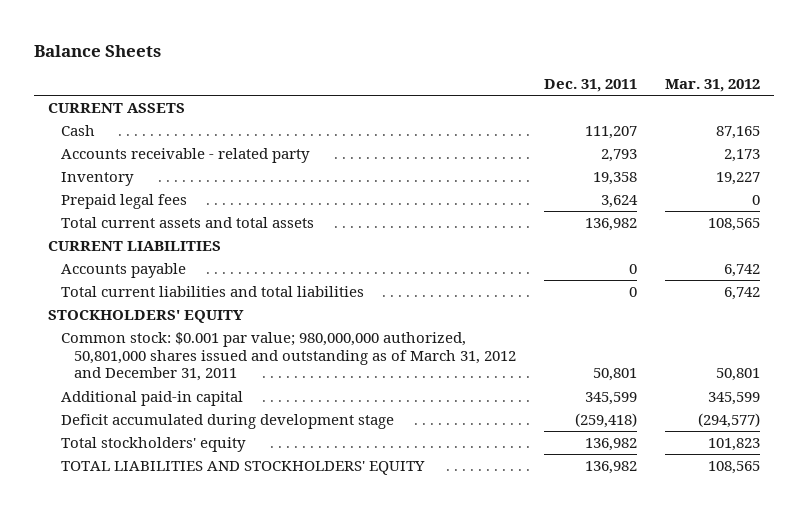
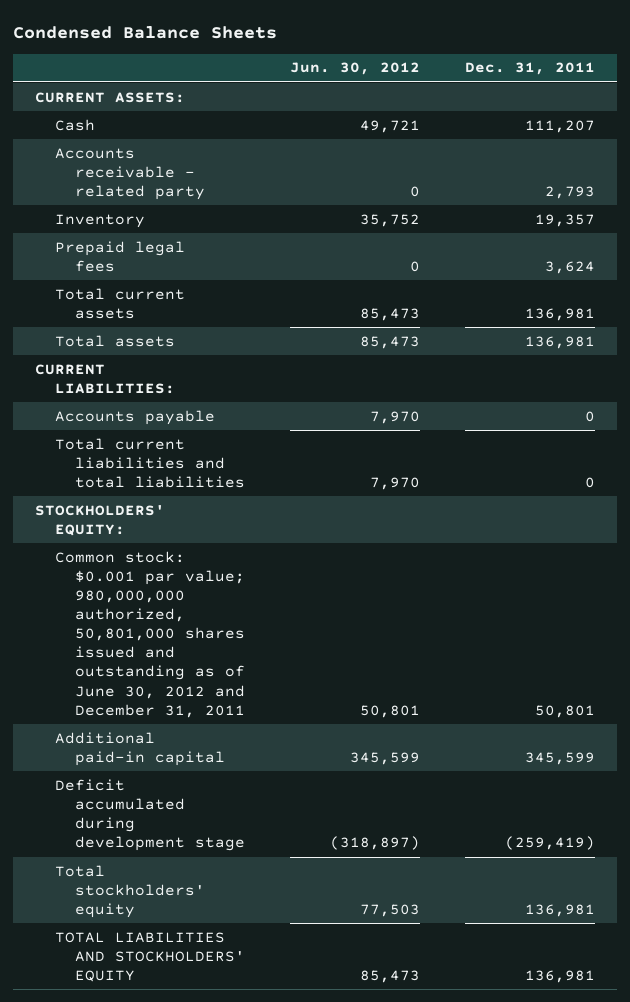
[33,44,161,57] Balance Sheets -> [12,25,277,39] Condensed Balance Sheets
[664,78,760,92] Mar. 31, 2012 -> none
none -> [289,62,420,76] Jun. 30, 2012
[47,103,185,114] CURRENT ASSETS -> [35,91,186,103] CURRENT ASSETS:
[592,172,637,186] 19,358 -> [534,213,595,227] 19,357
none -> [55,287,186,319] Total current assets
[60,217,314,229] Total current assets and total assets -> [55,334,176,347] Total assets
[584,218,637,232] 136,982 -> [524,335,595,349] 136,981
[47,241,221,252] CURRENT LIABILITIES -> [35,363,176,394] CURRENT LIABILITIES:
[47,310,244,324] STOCKHOLDERS' EQUITY -> [35,504,166,536] STOCKHOLDERS' EQUITY:
[60,332,516,382] Common stock: $0.001 par value; 980,000,000 authorized, 50,801,000 shares issued and outstanding as of March 31, 2012 and December 31, 2011 -> [55,550,245,718] Common stock: $0.001 par value; 980,000,000 authorized, 50,801,000 shares issued and outstanding as of June 30, 2012 and December 31, 2011
[574,413,637,429] (259,418) -> [504,836,595,851] (259,419)
[584,438,637,452] 136,982 -> [524,903,595,917] 136,981
[584,461,637,475] 136,982 -> [524,969,595,983] 136,981

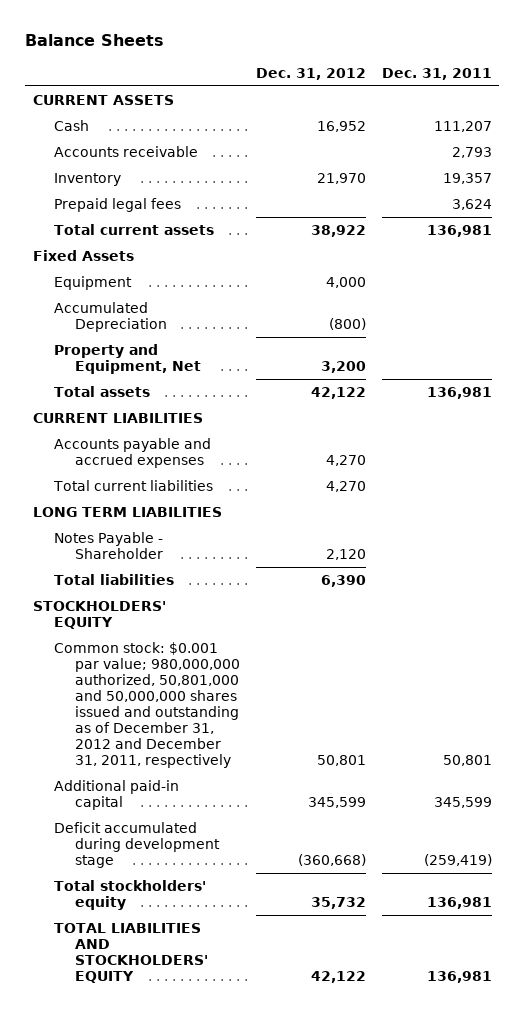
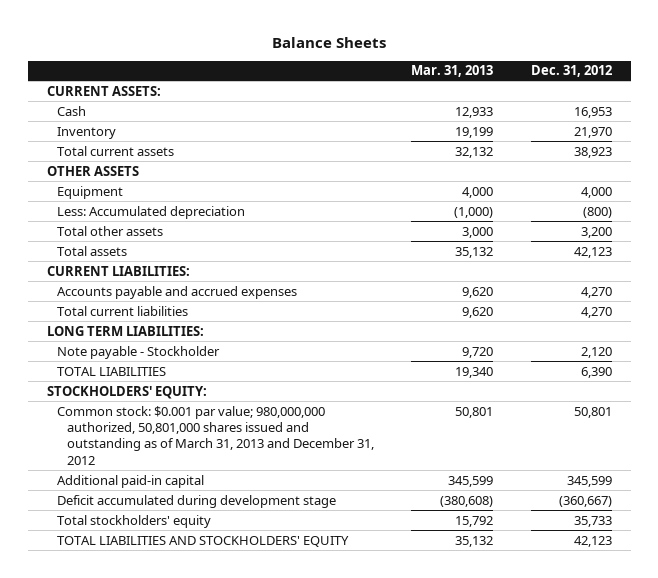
[381,67,492,80] Dec. 31, 2011 -> none
none -> [411,65,494,78] Mar. 31, 2013
[54,145,199,157] Accounts receivable -> none
[32,94,174,105] CURRENT ASSETS -> [46,85,161,96] CURRENT ASSETS:
[316,120,366,132] 16,952 -> [573,106,612,118] 16,953
[54,197,182,212] Prepaid legal fees -> none
[32,249,134,261] Fixed Assets -> none
[310,224,366,237] 38,922 -> [573,146,612,158] 38,923
none -> [46,165,139,176] OTHER ASSETS
[54,343,202,374] Property and Equipment, Net -> none
[54,301,168,332] Accumulated Depreciation -> [56,205,245,219] Less: Accumulated depreciation
none -> [56,225,163,236] Total other assets
[310,386,366,399] 42,122 -> [573,246,612,258] 42,123
[32,412,203,423] CURRENT LIABILITIES -> [46,265,190,276] CURRENT LIABILITIES:
[32,506,222,517] LONG TERM LIABILITIES -> [46,325,204,336] LONG TERM LIABILITIES:
[54,531,164,559] Notes Payable - Shareholder -> [56,345,220,359] Note payable - Stockholder
[54,573,175,585] Total liabilities -> [56,366,166,376] TOTAL LIABILITIES
[32,600,166,629] STOCKHOLDERS' EQUITY -> [46,385,207,399] STOCKHOLDERS' EQUITY:
[54,641,241,768] Common stock: $0.001 par value; 980,000,000 authorized, 50,801,000 and 50,000,000 shares issued and outstanding as of December 31, 2012 and December 31, 2011, respectively -> [56,405,374,465] Common stock: $0.001 par value; 980,000,000 authorized, 50,801,000 shares issued and outstanding as of March 31, 2013 and December 31, 2012
[297,853,366,866] (360,668) -> [558,495,612,507] (360,667)
[310,896,366,909] 35,732 -> [573,515,612,527] 35,733
[310,970,366,983] 42,122 -> [573,535,612,547] 42,123

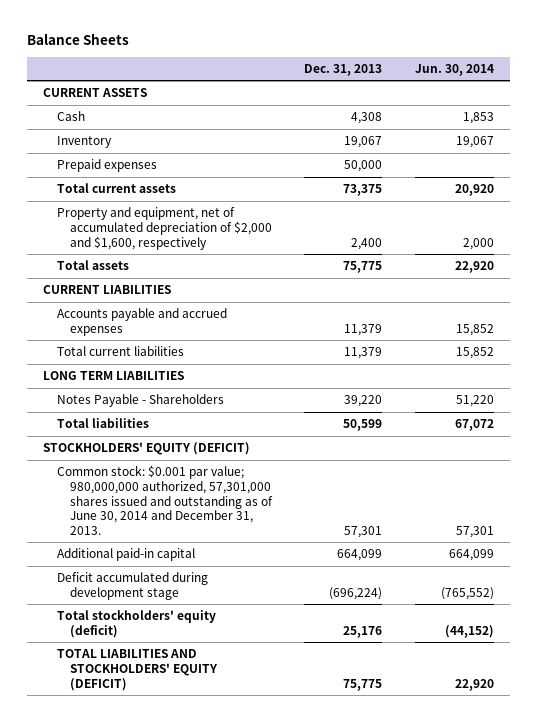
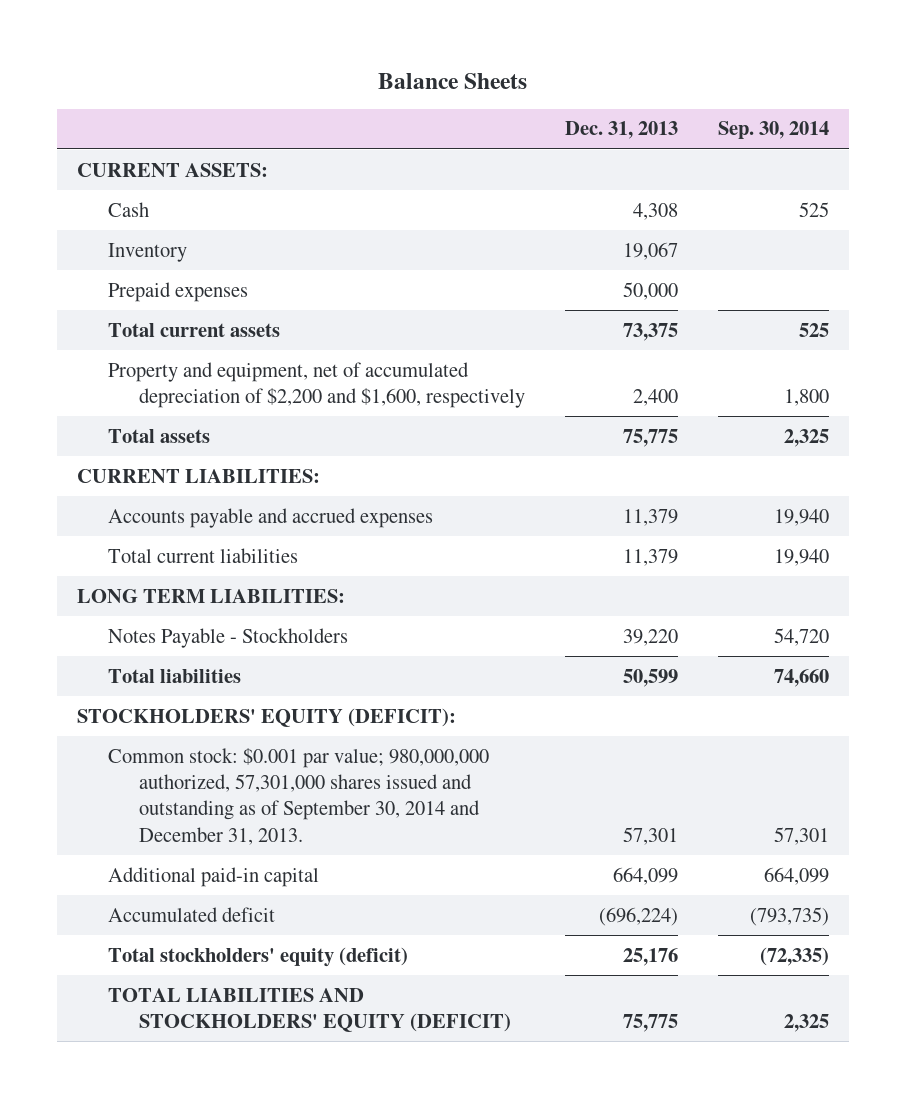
[414,63,494,76] Jun. 30, 2014 -> none
none -> [718,121,830,140] Sep. 30, 2014
[42,88,147,98] CURRENT ASSETS -> [76,162,268,177] CURRENT ASSETS:
[56,207,273,250] Property and equipment, net of accumulated depreciation of $2,000 and $1,600, respectively -> [108,361,526,408] Property and equipment, net of accumulated depreciation of $2,200 and $1,600, respectively
[42,285,171,295] CURRENT LIABILITIES -> [76,468,320,483] CURRENT LIABILITIES:
[42,371,184,381] LONG TERM LIABILITIES -> [76,588,345,603] LONG TERM LIABILITIES:
[56,394,224,408] Notes Payable - Shareholders -> [108,627,349,648] Notes Payable - Stockholders
[42,442,250,456] STOCKHOLDERS' EQUITY (DEFICIT) -> [76,707,456,727] STOCKHOLDERS' EQUITY (DEFICIT):
[56,465,274,535] Common stock: $0.001 par value; 980,000,000 authorized, 57,301,000 shares issued and outstanding as of June 30, 2014 and December 31, 2013. -> [108,747,490,845] Common stock: $0.001 par value; 980,000,000 authorized, 57,301,000 shares issued and outstanding as of September 30, 2014 and December 31, 2013.
[56,572,208,600] Deficit accumulated during development stage -> [108,906,276,922] Accumulated deficit

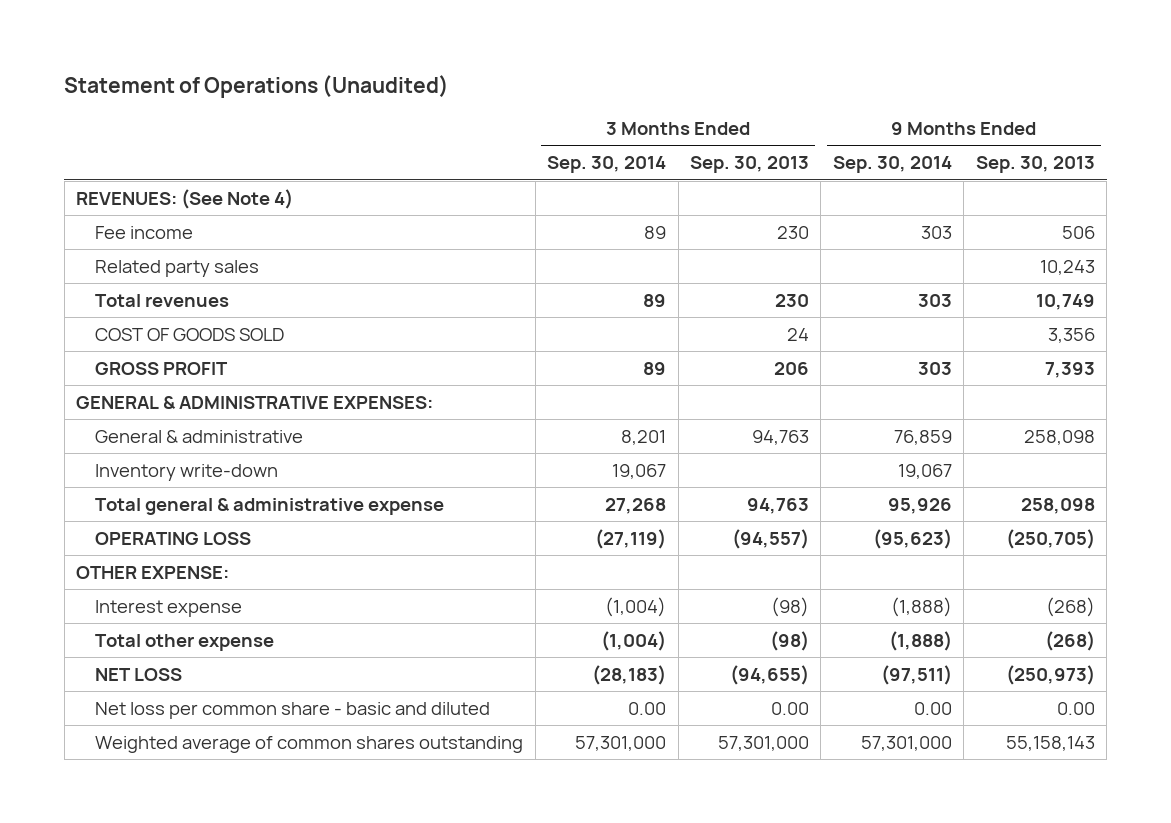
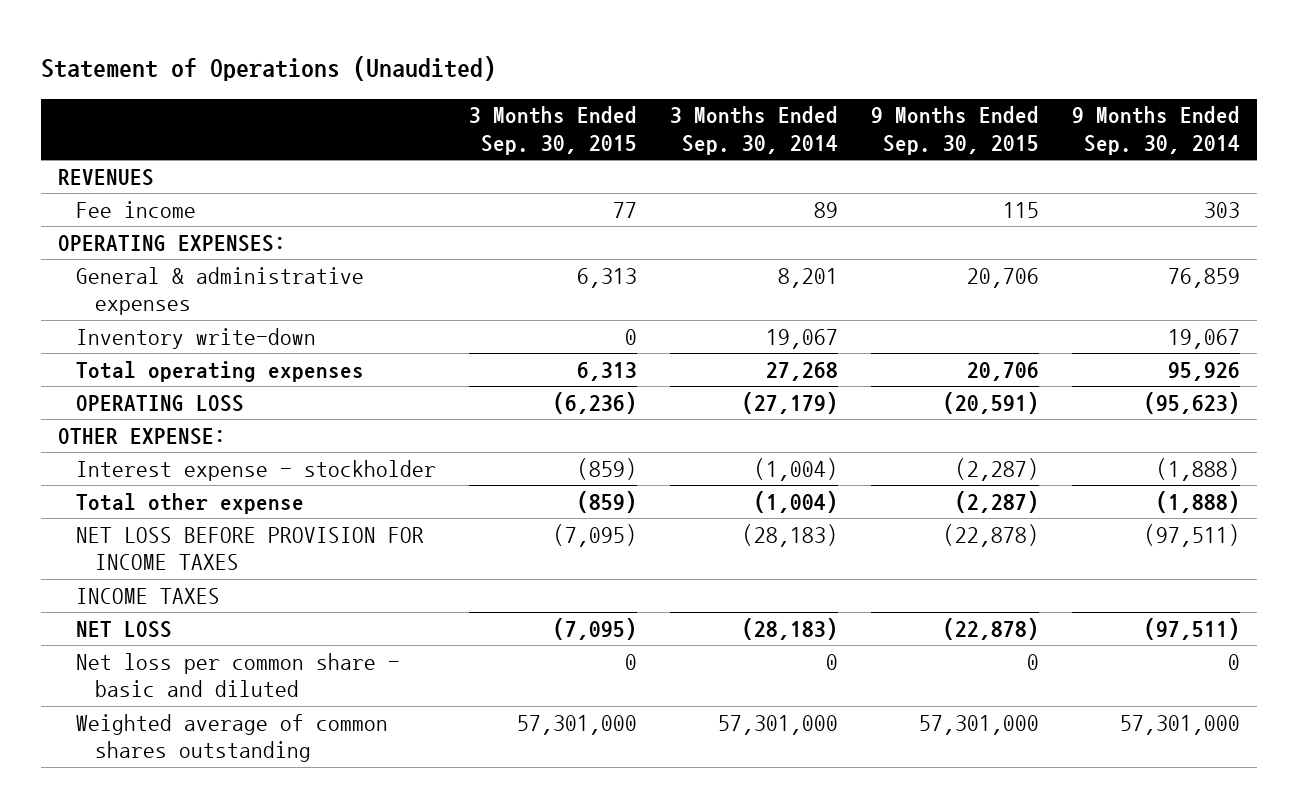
[689,156,809,174] Sep. 30, 2013 -> none
[975,156,1095,174] Sep. 30, 2013 -> none
none -> [469,106,638,155] 3 Months Ended Sep. 30, 2015
none -> [871,106,1040,155] 9 Months Ended Sep. 30, 2015
[76,188,294,209] REVENUES: (See Note 4) -> [57,168,154,186] REVENUES
[95,259,260,277] Related party sales -> none
[95,293,230,307] Total revenues -> none
[95,327,285,341] COST OF GOODS SOLD -> none
[95,361,229,375] GROSS PROFIT -> none
[76,395,434,409] GENERAL & ADMINISTRATIVE EXPENSES: -> none
none -> [57,234,286,252] OPERATING EXPENSES:
[95,429,304,443] General & administrative -> [76,266,365,316] General & administrative expenses
[95,497,445,515] Total general & administrative expense -> [76,360,365,382] Total operating expenses
[595,528,667,549] (27,119) -> [742,391,839,414] (27,179)
[95,599,243,617] Interest expense -> [76,459,437,481] Interest expense - stockholder
none -> [76,526,425,571] NET LOSS BEFORE PROVISION FOR INCOME TAXES
none -> [76,587,221,604] INCOME TAXES
[628,701,667,715] 0.00 -> [826,653,839,670] 0
[913,701,952,715] 0.00 -> [1228,653,1241,670] 0

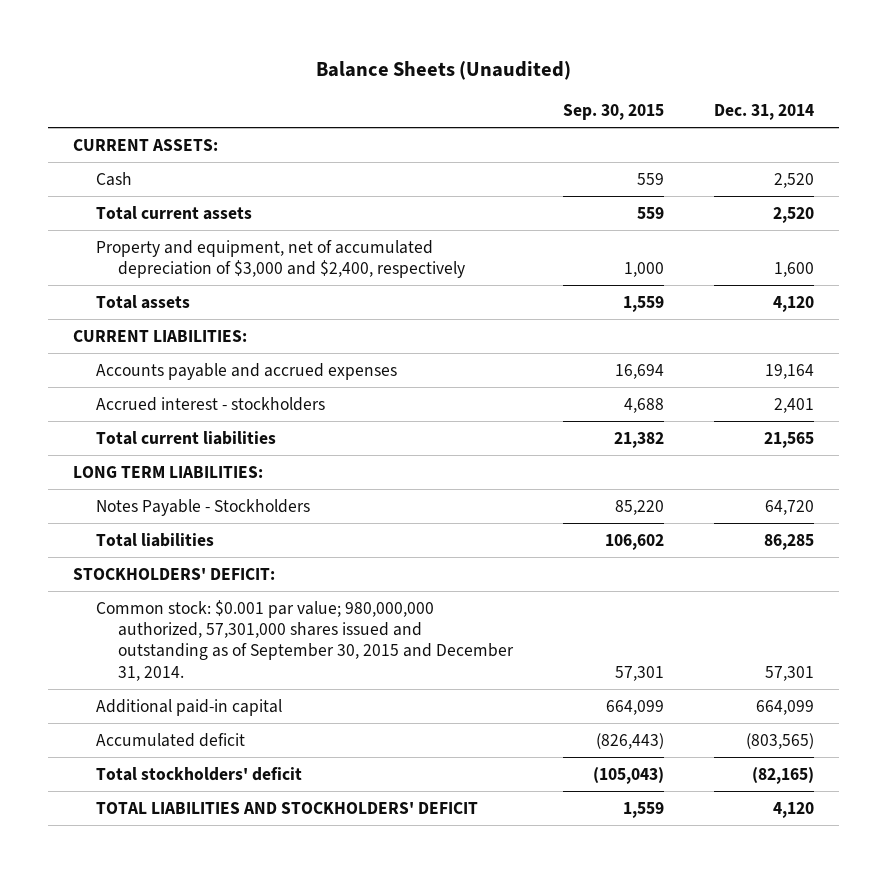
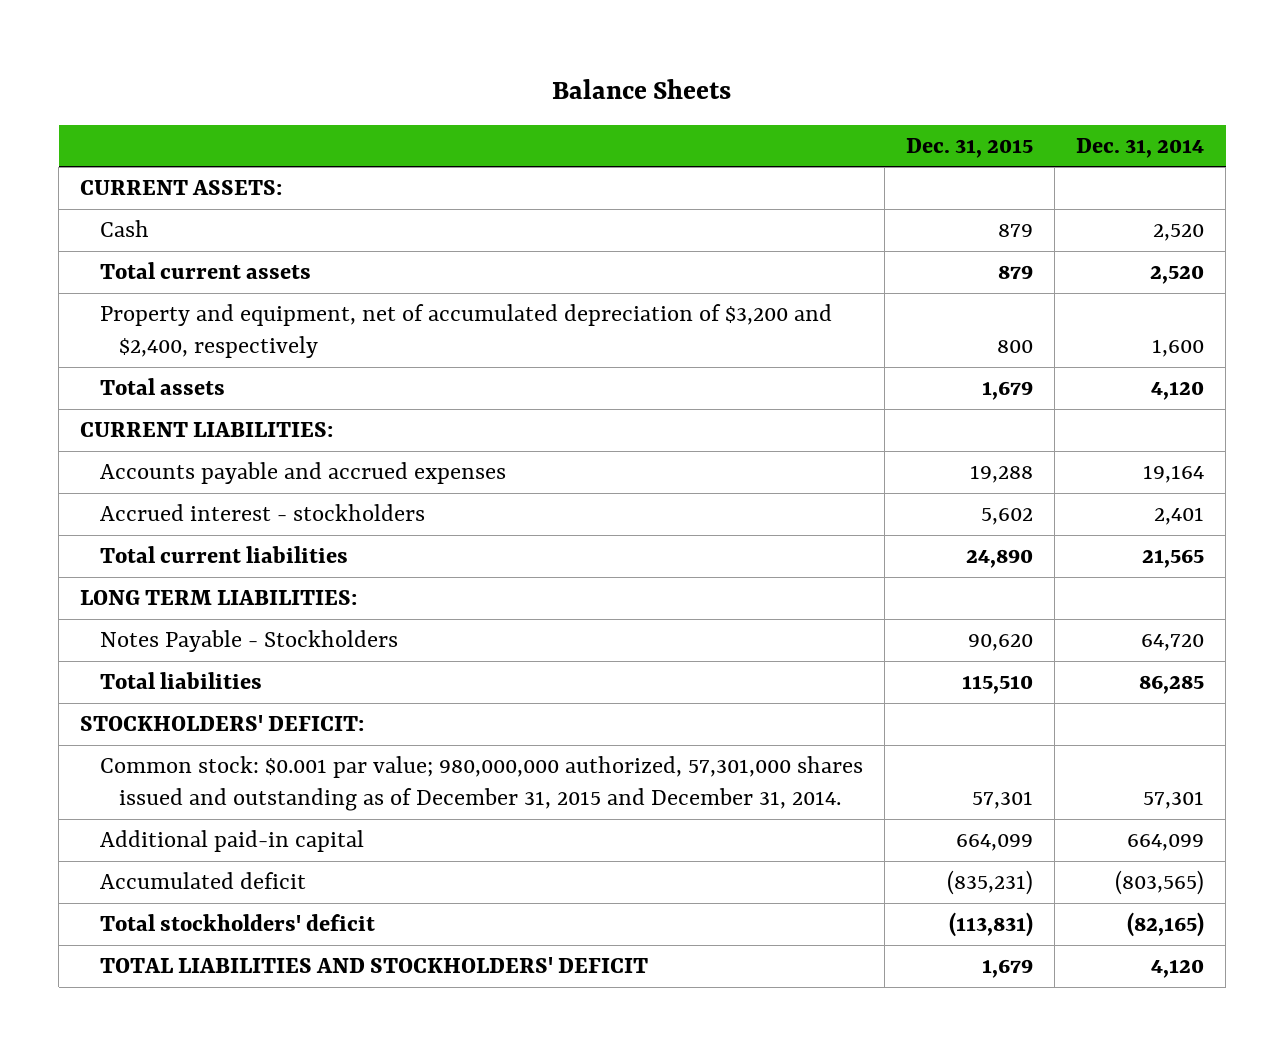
[315,60,571,80] Balance Sheets (Unaudited) -> [552,78,732,99] Balance Sheets
[563,104,665,121] Sep. 30, 2015 -> none
none -> [906,137,1034,158] Dec. 31, 2015
[95,239,465,278] Property and equipment, net of accumulated depreciation of $3,000 and $2,400, respectively -> [99,304,832,359] Property and equipment, net of accumulated depreciation of $3,200 and $2,400, respectively
[95,599,514,681] Common stock: $0.001 par value; 980,000,000 authorized, 57,301,000 shares issued and outstanding as of September 30, 2015 and December 31, 2014. -> [99,756,863,812] Common stock: $0.001 par value; 980,000,000 authorized, 57,301,000 shares issued and outstanding as of December 31, 2015 and December 31, 2014.

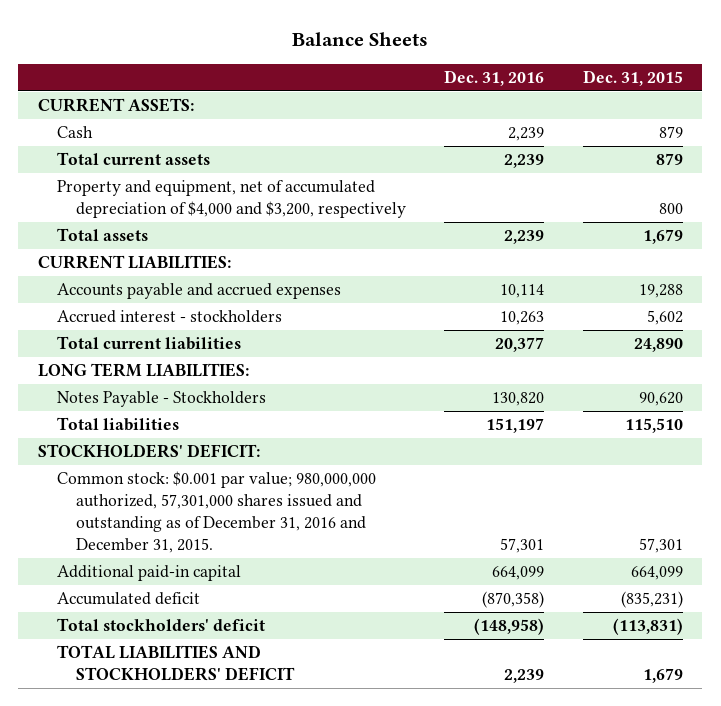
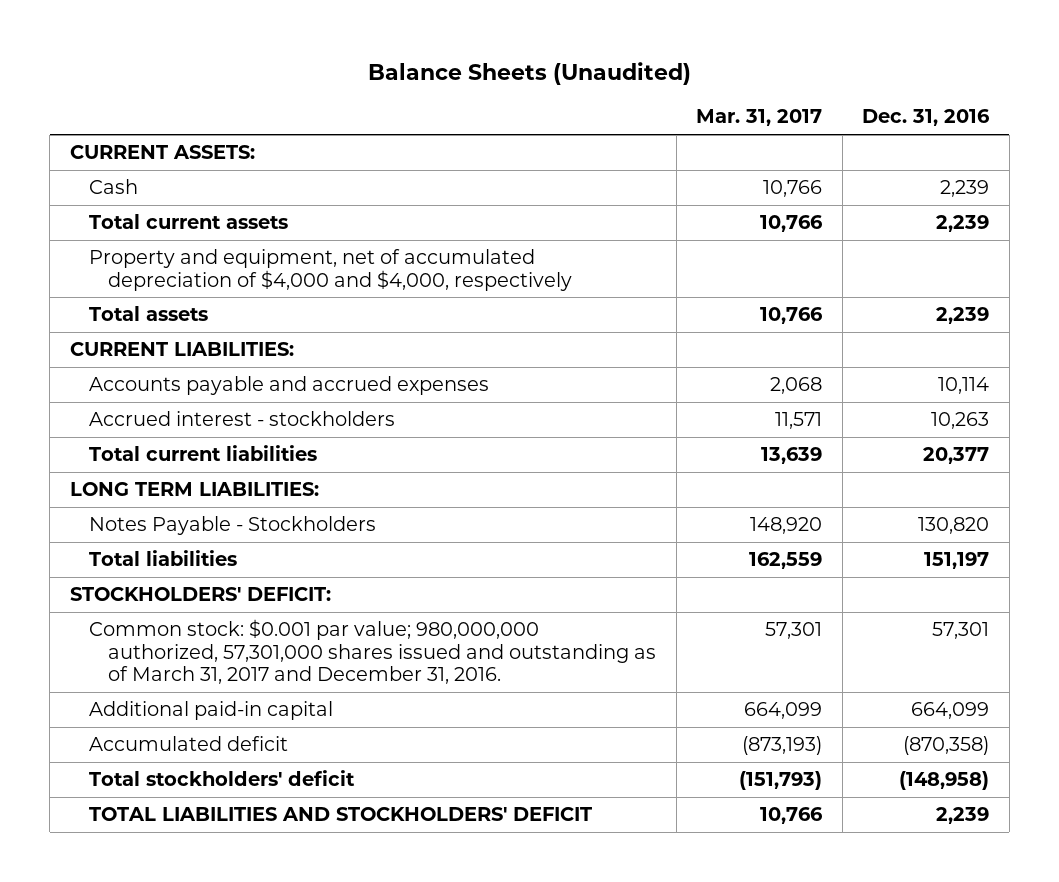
[292,31,429,46] Balance Sheets -> [367,61,691,85] Balance Sheets (Unaudited)
[583,70,684,87] Dec. 31, 2015 -> none
none -> [696,109,823,127] Mar. 31, 2017
[56,180,406,219] Property and equipment, net of accumulated depreciation of $4,000 and $3,200, respectively -> [88,249,573,291] Property and equipment, net of accumulated depreciation of $4,000 and $4,000, respectively
[56,471,376,554] Common stock: $0.001 par value; 980,000,000 authorized, 57,301,000 shares issued and outstanding as of December 31, 2016 and December 31, 2015. -> [88,619,657,685] Common stock: $0.001 par value; 980,000,000 authorized, 57,301,000 shares issued and outstanding as of March 31, 2017 and December 31, 2016.

